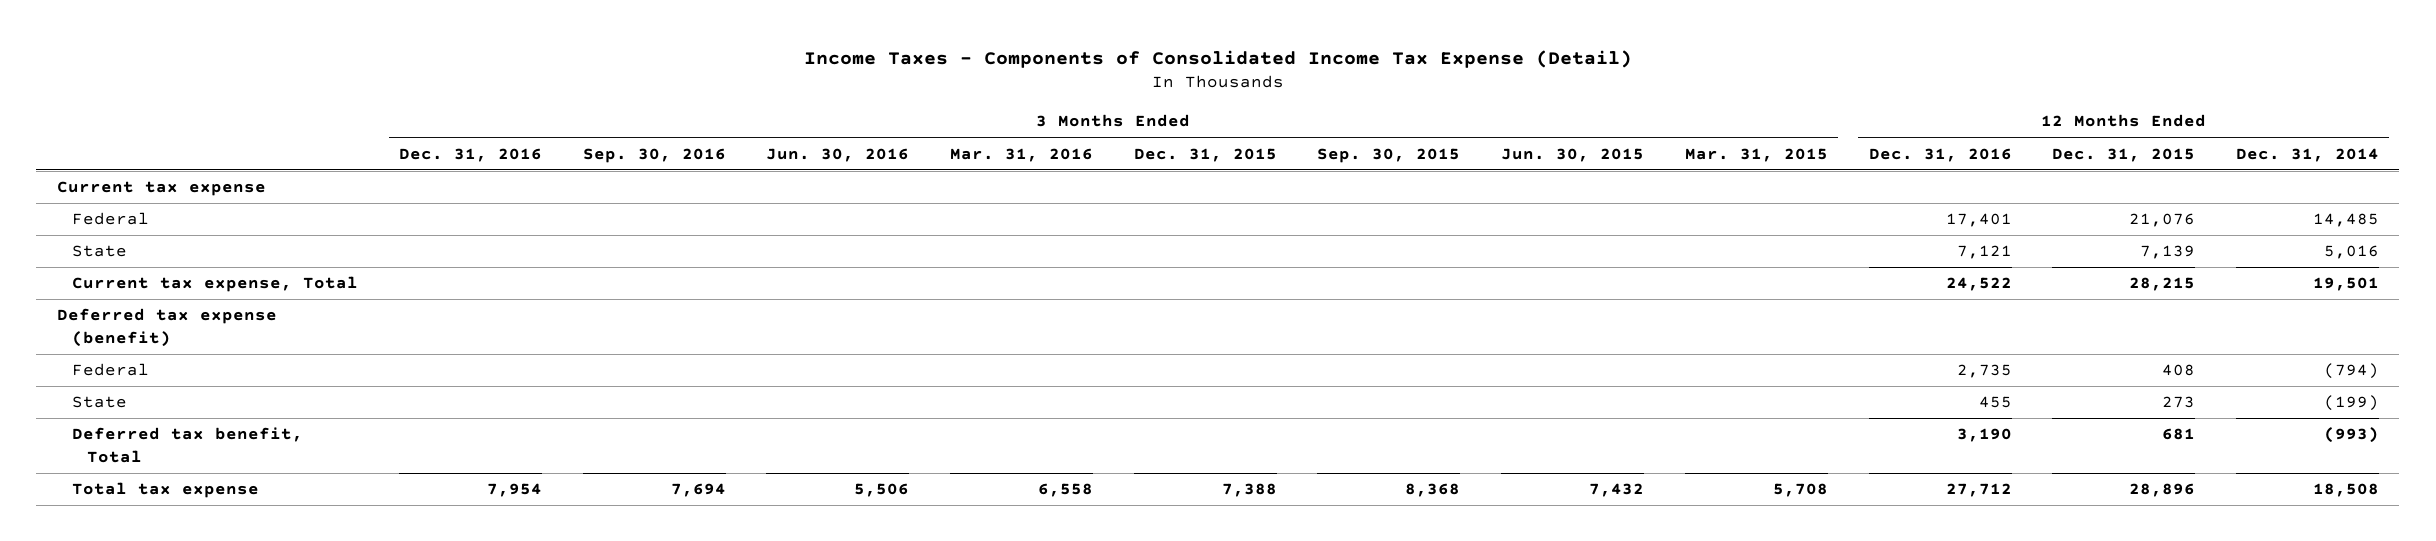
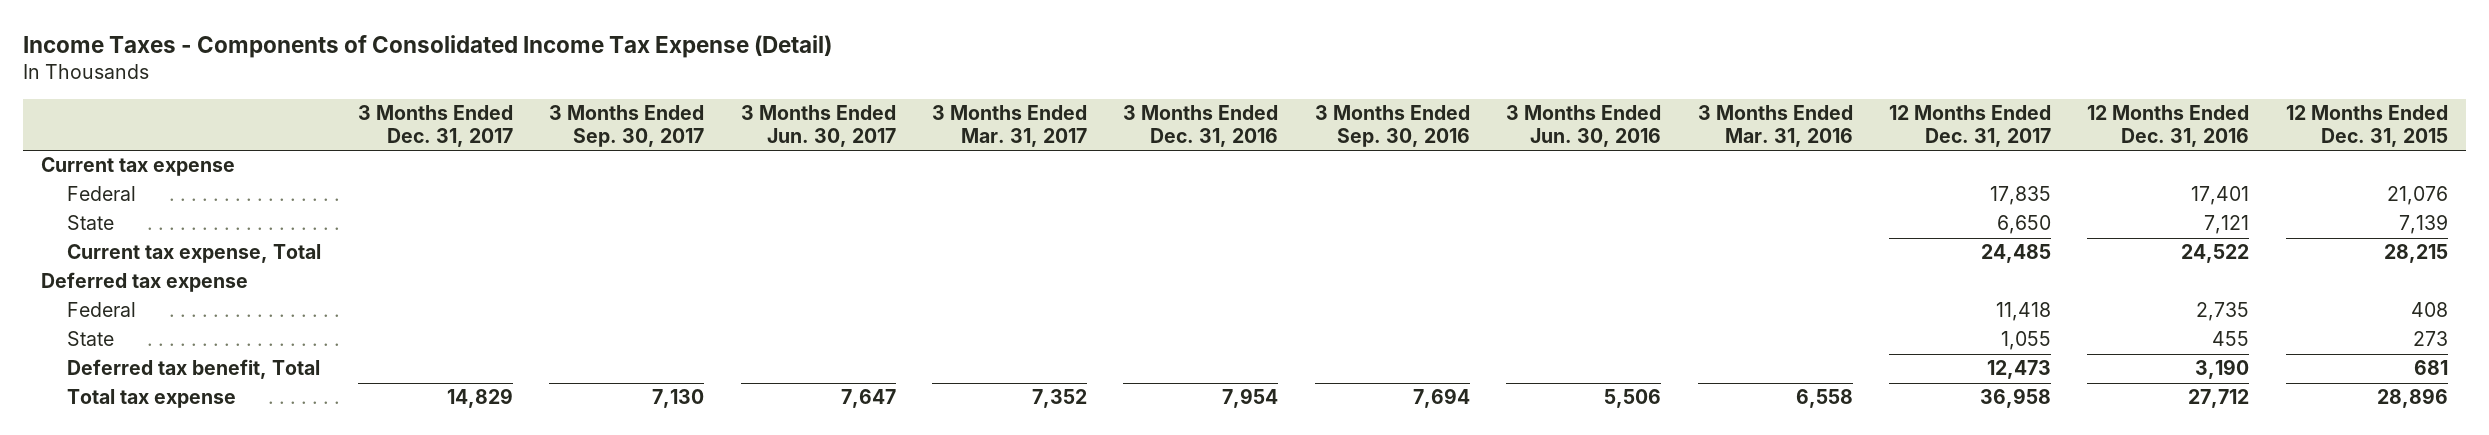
[1133,147,1277,162] Dec. 31, 2015 -> none
[1317,147,1461,163] Sep. 30, 2015 -> none
[1501,147,1645,162] Jun. 30, 2015 -> none
[1684,147,1828,162] Mar. 31, 2015 -> none
[2235,147,2379,162] Dec. 31, 2014 -> none
none -> [357,105,513,147] 3 Months Ended Dec. 31, 2017
none -> [549,105,705,147] 3 Months Ended Sep. 30, 2017
none -> [740,105,896,147] 3 Months Ended Jun. 30, 2017
none -> [931,105,1087,147] 3 Months Ended Mar. 31, 2017
none -> [1888,105,2051,147] 12 Months Ended Dec. 31, 2017
[56,308,277,347] Deferred tax expense (benefit) -> [41,272,249,293] Deferred tax expense

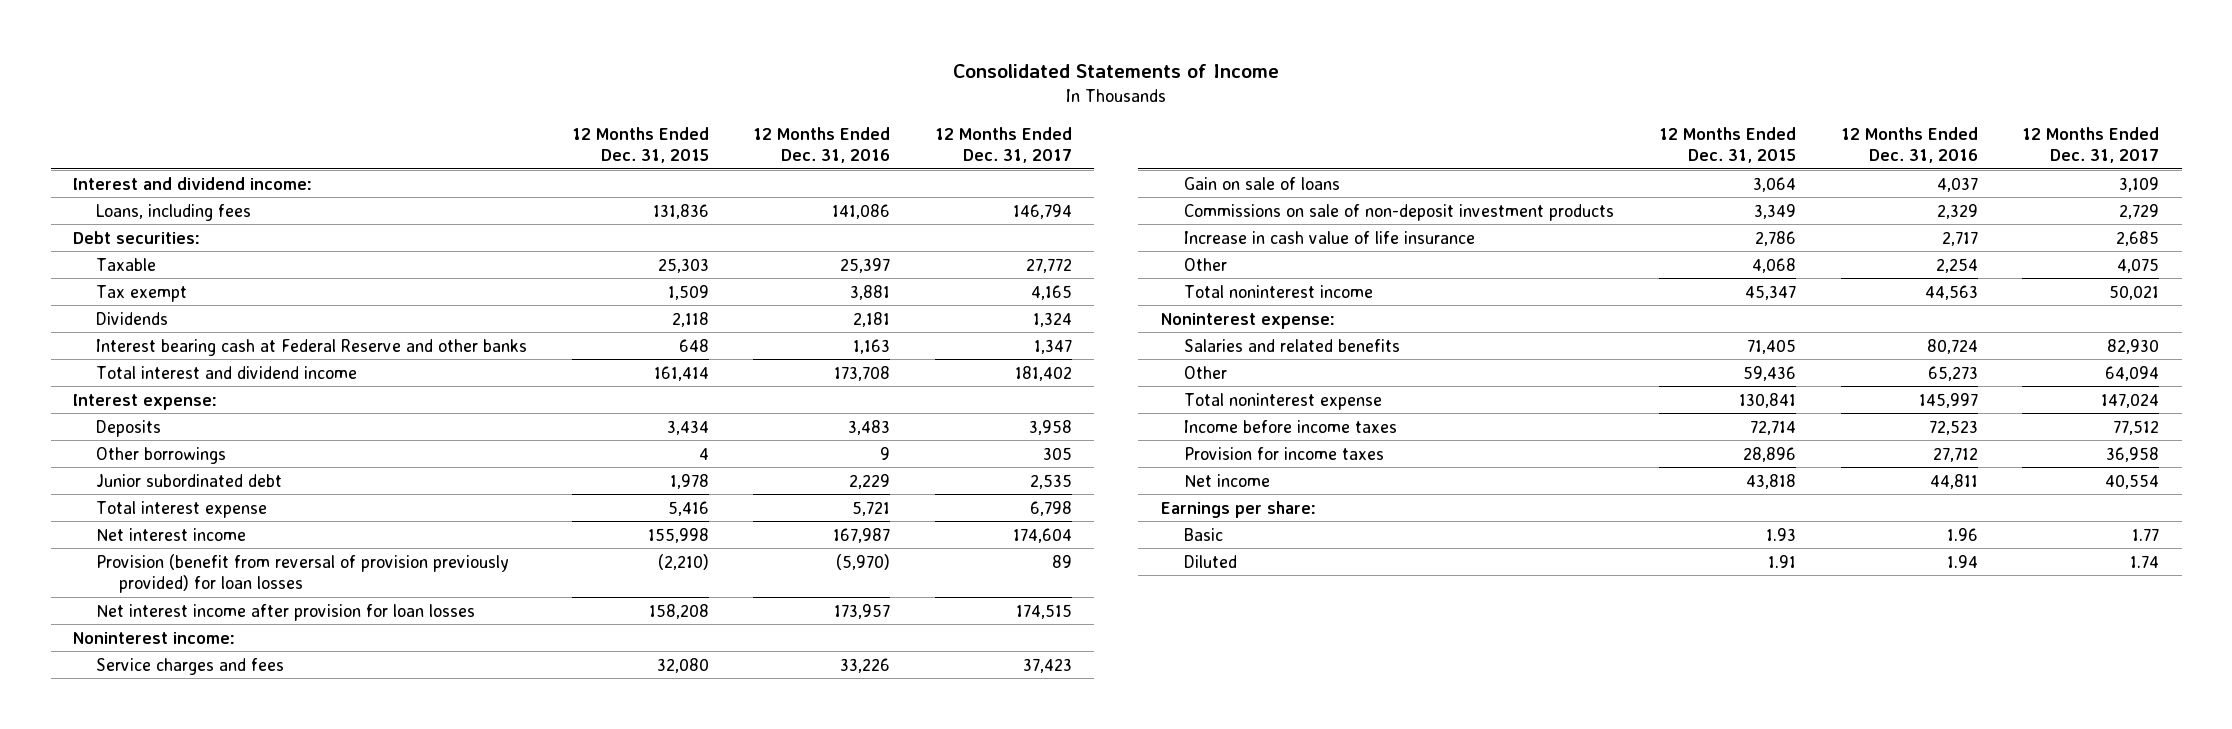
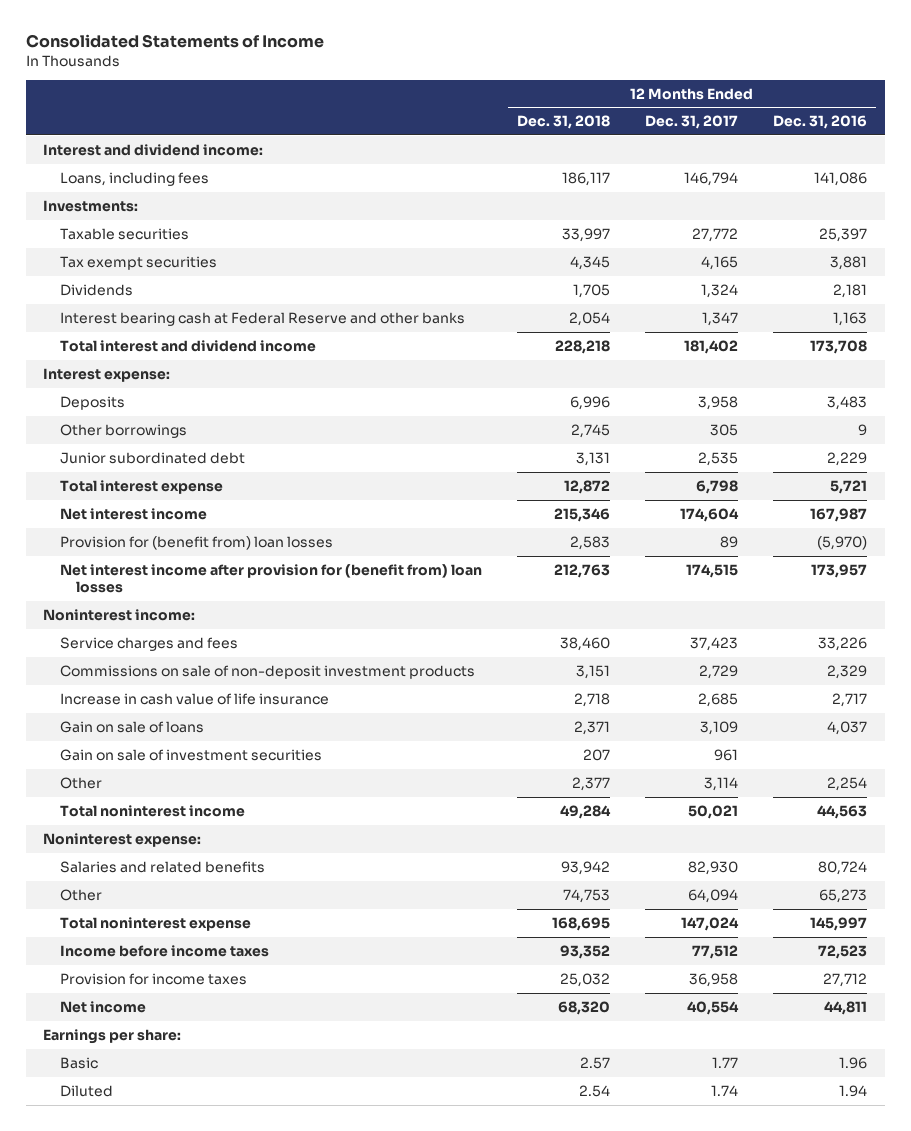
[571,126,709,164] 12 Months Ended Dec. 31, 2015 -> none
none -> [516,115,610,130] Dec. 31, 2018
[73,230,201,244] Debt securities: -> [43,199,139,212] Investments:
[96,257,157,271] Taxable -> [59,227,189,240] Taxable securities
[96,284,188,302] Tax exempt -> [59,255,217,270] Tax exempt securities
[96,553,510,594] Provision (benefit from reversal of provision previously provided) for loan losses -> [59,535,333,550] Provision for (benefit from) loan losses
[96,603,476,621] Net interest income after provision for loan losses -> [59,563,482,594] Net interest income after provision for (benefit from) loan losses
[1183,176,1340,190] Gain on sale of loans -> [59,720,204,733] Gain on sale of loans
none -> [59,748,322,761] Gain on sale of investment securities
[2117,257,2160,273] 4,075 -> [704,776,739,791] 3,114

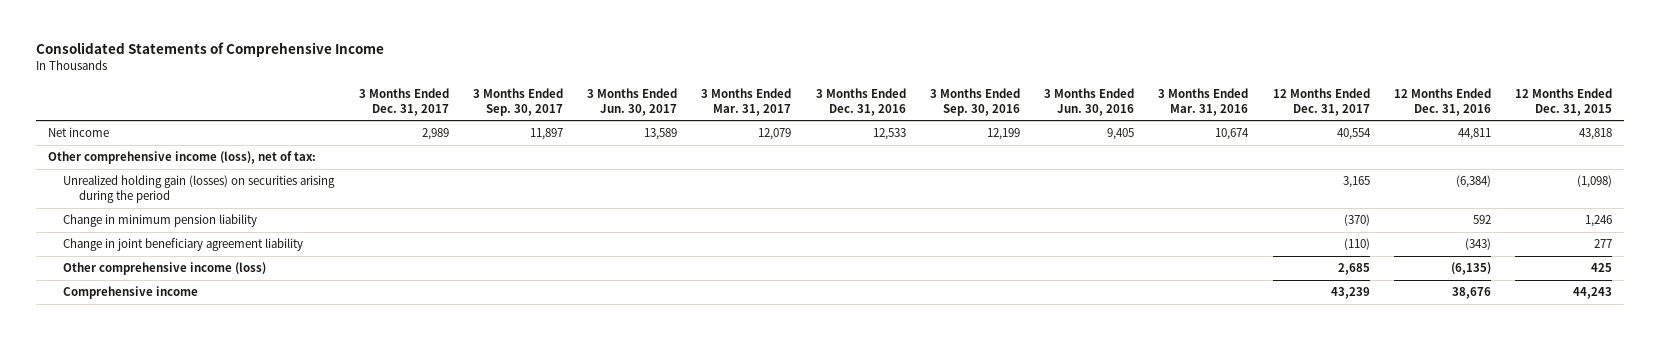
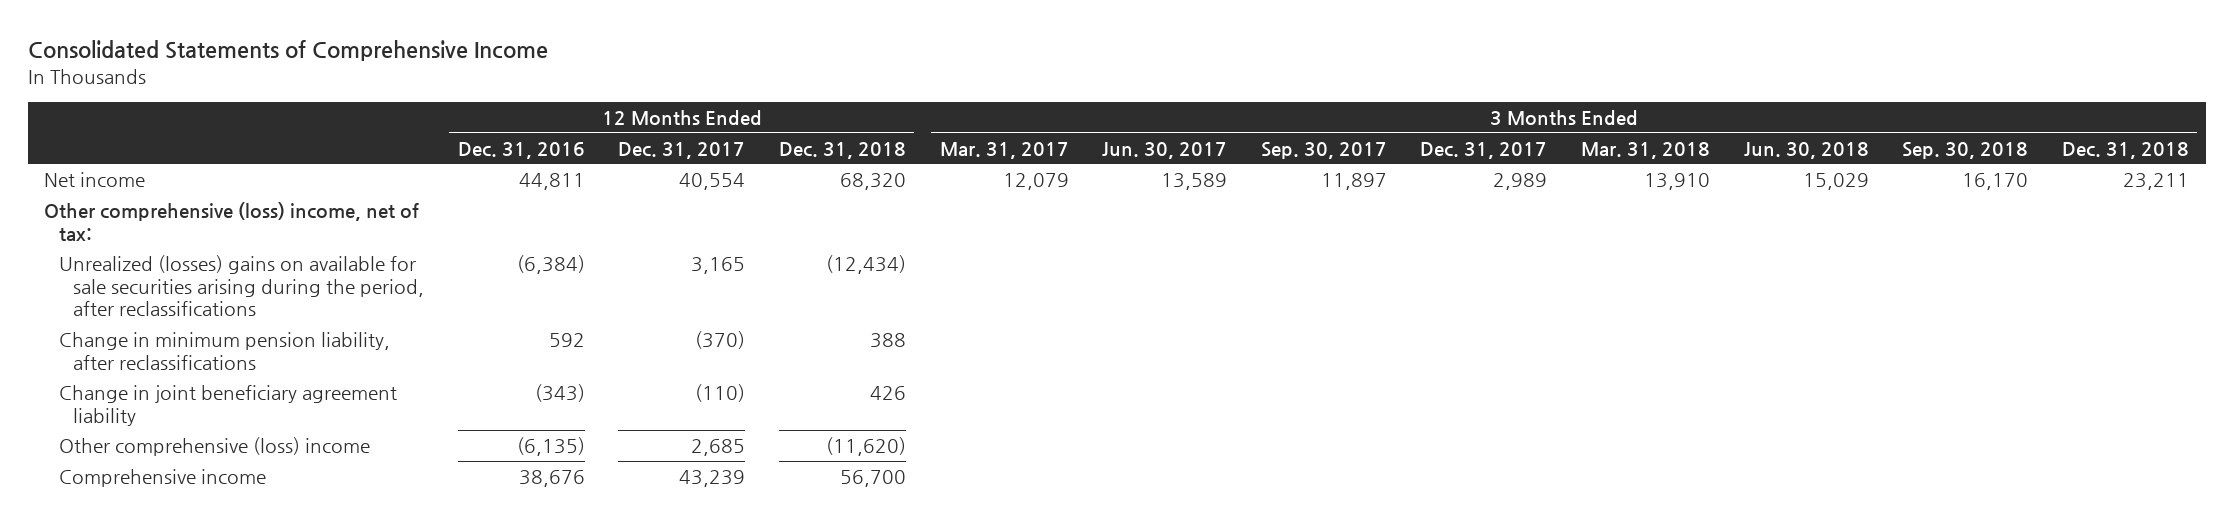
[815,87,906,116] 3 Months Ended Dec. 31, 2016 -> none
[929,87,1020,116] 3 Months Ended Sep. 30, 2016 -> none
[1044,87,1135,116] 3 Months Ended Jun. 30, 2016 -> none
[1158,87,1249,116] 3 Months Ended Mar. 31, 2016 -> none
[1515,87,1613,116] 12 Months Ended Dec. 31, 2015 -> none
none -> [779,141,907,159] Dec. 31, 2018
none -> [1581,141,1711,159] Mar. 31, 2018
none -> [1743,141,1869,159] Jun. 30, 2018
none -> [1902,141,2029,159] Sep. 30, 2018
none -> [2061,141,2189,159] Dec. 31, 2018
[47,151,316,165] Other comprehensive income (loss), net of tax: -> [44,202,420,241] Other comprehensive (loss) income, net of tax:
[63,175,336,204] Unrealized holding gain (losses) on securities arising during the period -> [58,255,425,317] Unrealized (losses) gains on available for sale securities arising during the period, after reclassifications
[63,214,258,228] Change in minimum pension liability -> [58,332,390,370] Change in minimum pension liability, after reclassifications
[63,262,267,276] Other comprehensive income (loss) -> [58,437,370,457] Other comprehensive (loss) income

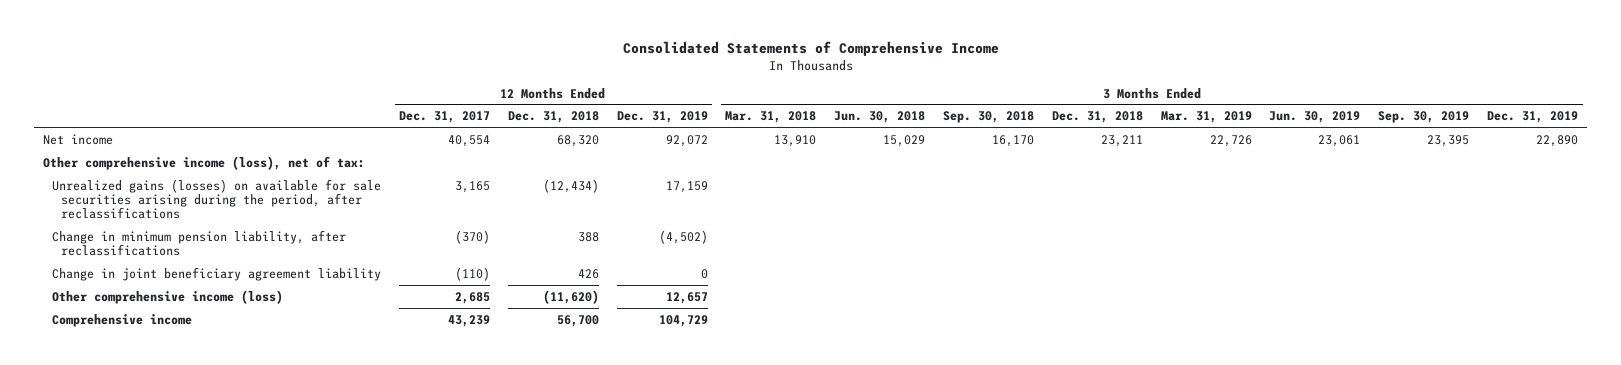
[457,141,585,159] Dec. 31, 2016 -> none
[939,141,1069,159] Mar. 31, 2017 -> none
[1102,141,1228,159] Jun. 30, 2017 -> none
[1260,141,1387,159] Sep. 30, 2017 -> none
[1420,141,1548,159] Dec. 31, 2017 -> none
none -> [616,111,708,124] Dec. 31, 2019
none -> [1160,111,1252,124] Mar. 31, 2019
none -> [1269,111,1361,124] Jun. 30, 2019
none -> [1378,111,1470,124] Sep. 30, 2019
none -> [1487,111,1579,124] Dec. 31, 2019
[44,202,420,241] Other comprehensive (loss) income, net of tax: -> [43,155,366,170] Other comprehensive income (loss), net of tax:
[58,255,425,317] Unrealized (losses) gains on available for sale securities arising during the period, after reclassifications -> [52,178,382,219] Unrealized gains (losses) on available for sale securities arising during the period, after reclassifications
[58,437,370,457] Other comprehensive (loss) income -> [52,289,284,304] Other comprehensive income (loss)

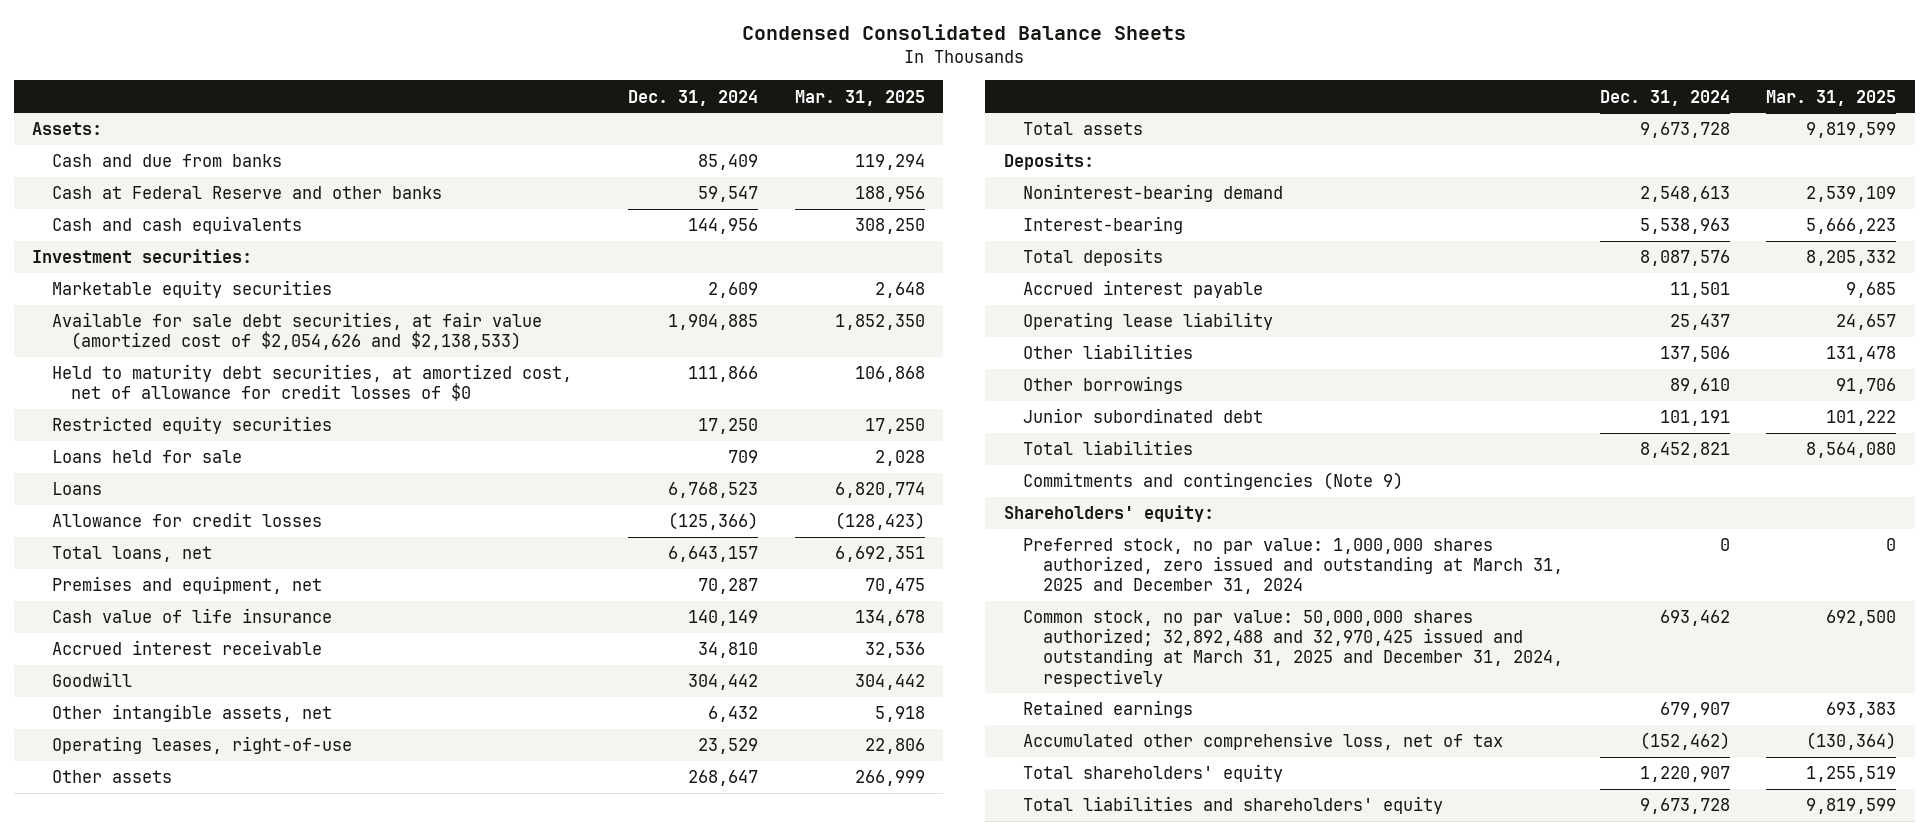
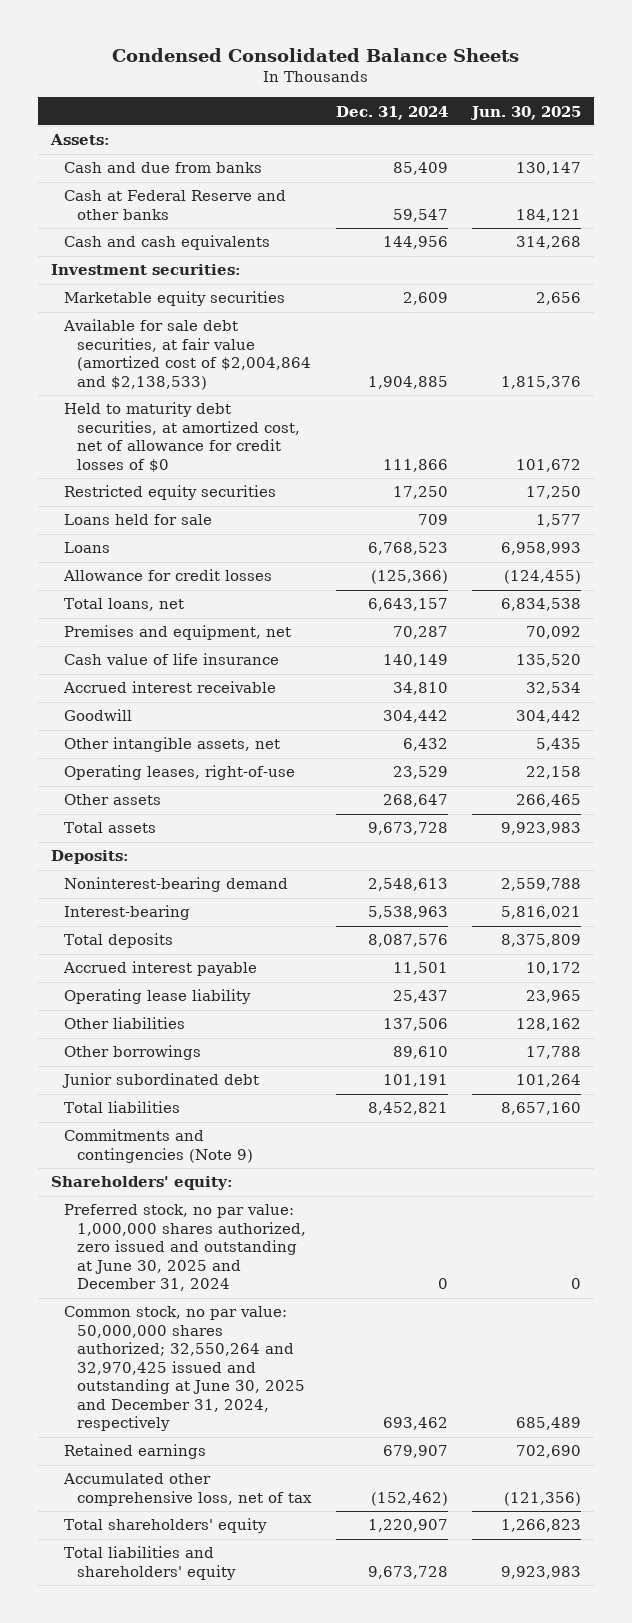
[794,89,925,106] Mar. 31, 2025 -> none
none -> [470,105,582,120] Jun. 30, 2025
[51,312,542,351] Available for sale debt securities, at fair value (amortized cost of $2,054,626 and $2,138,533) -> [62,319,311,390] Available for sale debt securities, at fair value (amortized cost of $2,004,864 and $2,138,533)
[1023,538,1563,595] Preferred stock, no par value: 1,000,000 shares authorized, zero issued and outstanding at March 31, 2025 and December 31, 2024 -> [63,1204,306,1292] Preferred stock, no par value: 1,000,000 shares authorized, zero issued and outstanding at June 30, 2025 and December 31, 2024
[1023,610,1563,687] Common stock, no par value: 50,000,000 shares authorized; 32,892,488 and 32,970,425 issued and outstanding at March 31, 2025 and December 31, 2024, respectively -> [63,1306,305,1432] Common stock, no par value: 50,000,000 shares authorized; 32,550,264 and 32,970,425 issued and outstanding at June 30, 2025 and December 31, 2024, respectively

